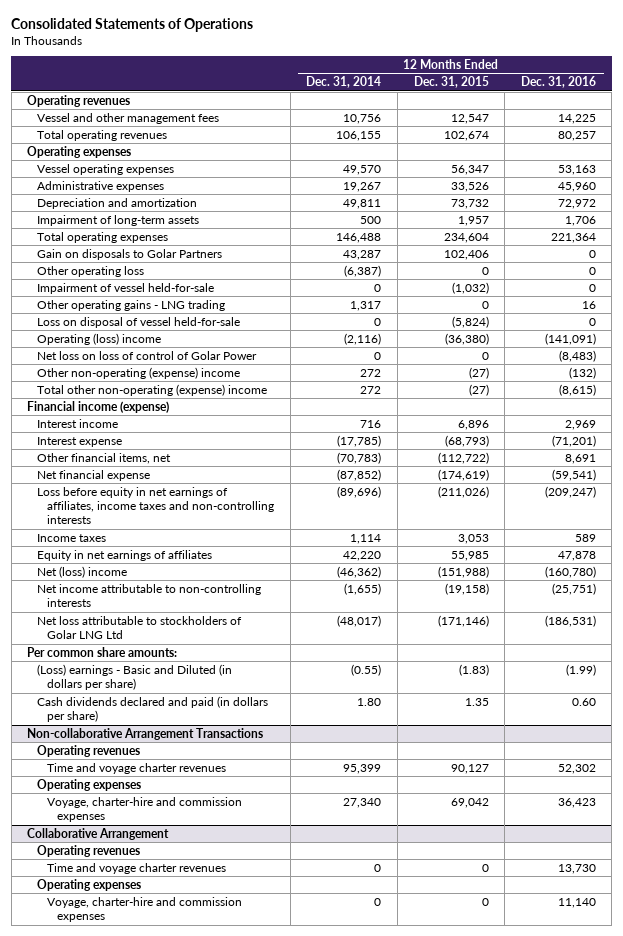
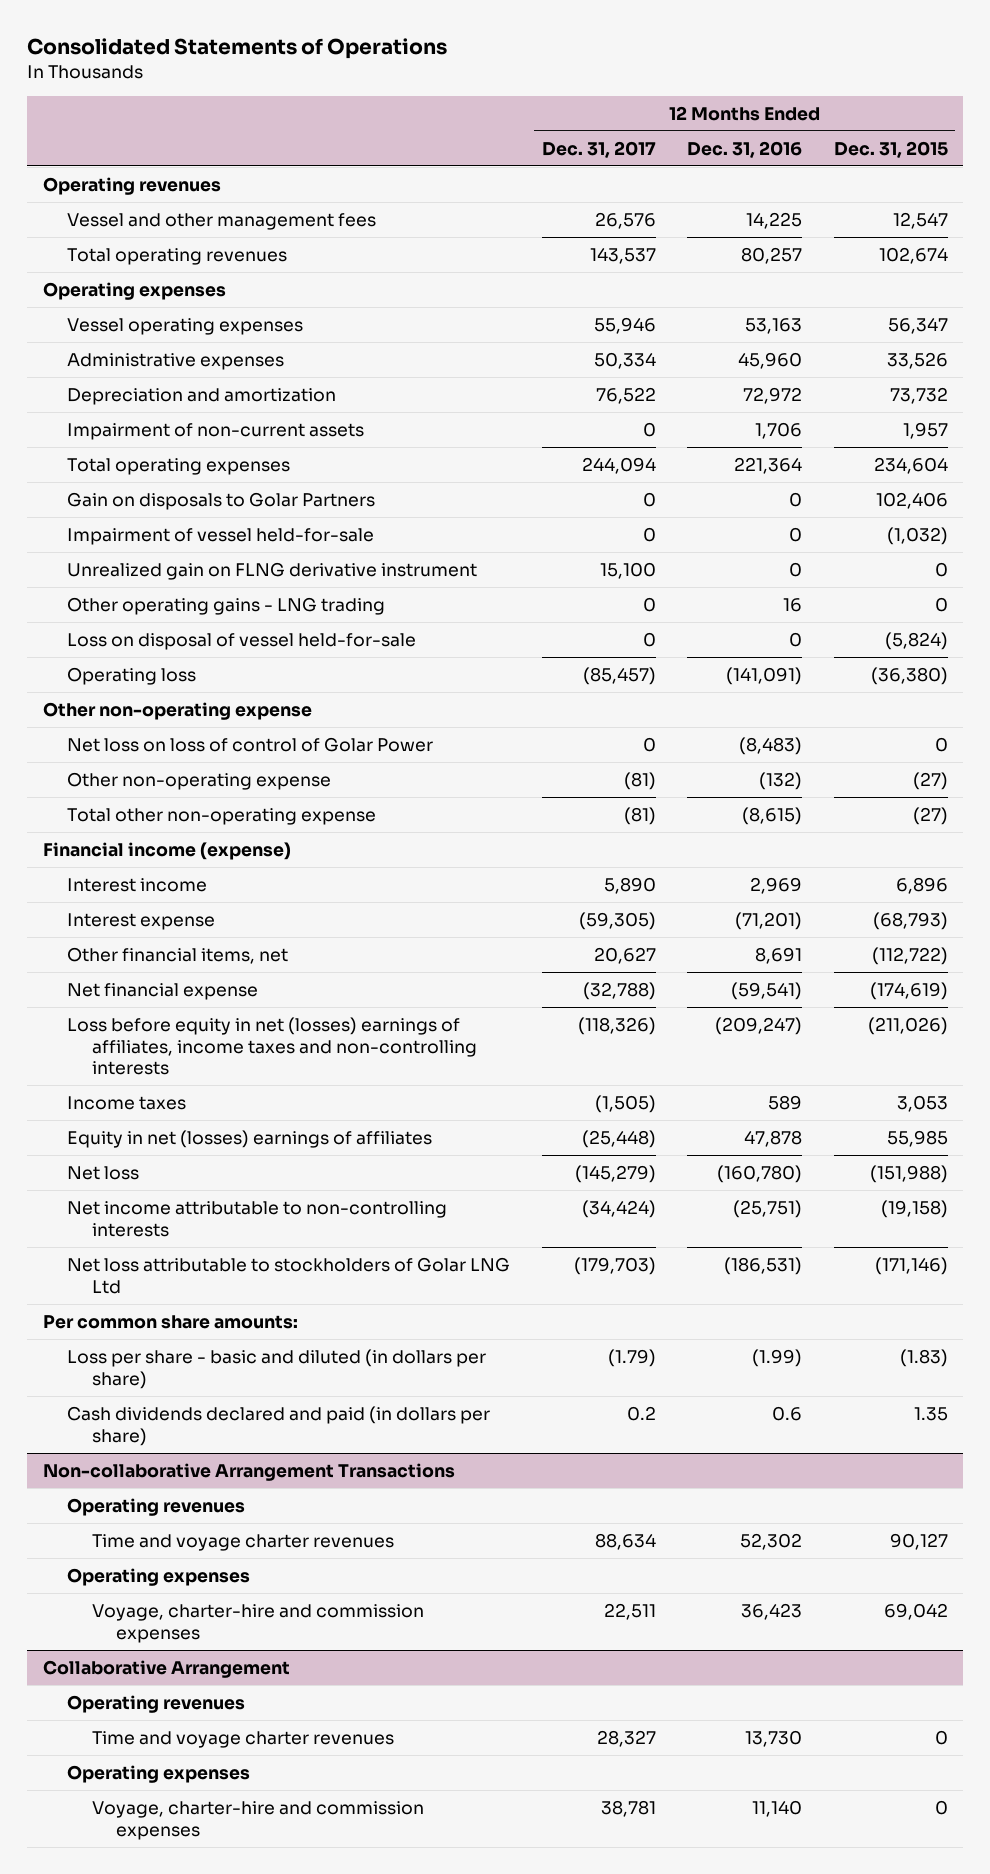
[306,76,382,89] Dec. 31, 2014 -> none
none -> [541,140,656,158] Dec. 31, 2017
[37,214,200,226] Impairment of long-term assets -> [67,422,365,440] Impairment of non-current assets
[37,265,145,277] Other operating loss -> none
none -> [67,561,478,580] Unrealized gain on FLNG derivative instrument
[37,332,162,345] Operating (loss) income -> [67,666,197,685] Operating loss
none -> [42,701,312,720] Other non-operating expense
[37,366,241,379] Other non-operating (expense) income -> [67,771,332,790] Other non-operating expense
[37,383,268,396] Total other non-operating (expense) income -> [67,807,377,825] Total other non-operating expense
[37,486,275,525] Loss before equity in net earnings of affiliates, income taxes and non-controlling interests -> [67,1016,477,1076] Loss before equity in net (losses) earnings of affiliates, income taxes and non-controlling interests
[37,549,213,561] Equity in net earnings of affiliates -> [67,1129,433,1148] Equity in net (losses) earnings of affiliates
[37,565,128,578] Net (loss) income -> [67,1165,140,1180] Net loss
[37,663,233,691] (Loss) earnings - Basic and Diluted (in dollars per share) -> [67,1348,487,1389] Loss per share - basic and diluted (in dollars per share)
[571,697,596,706] 0.60 -> [772,1405,803,1421] 0.6

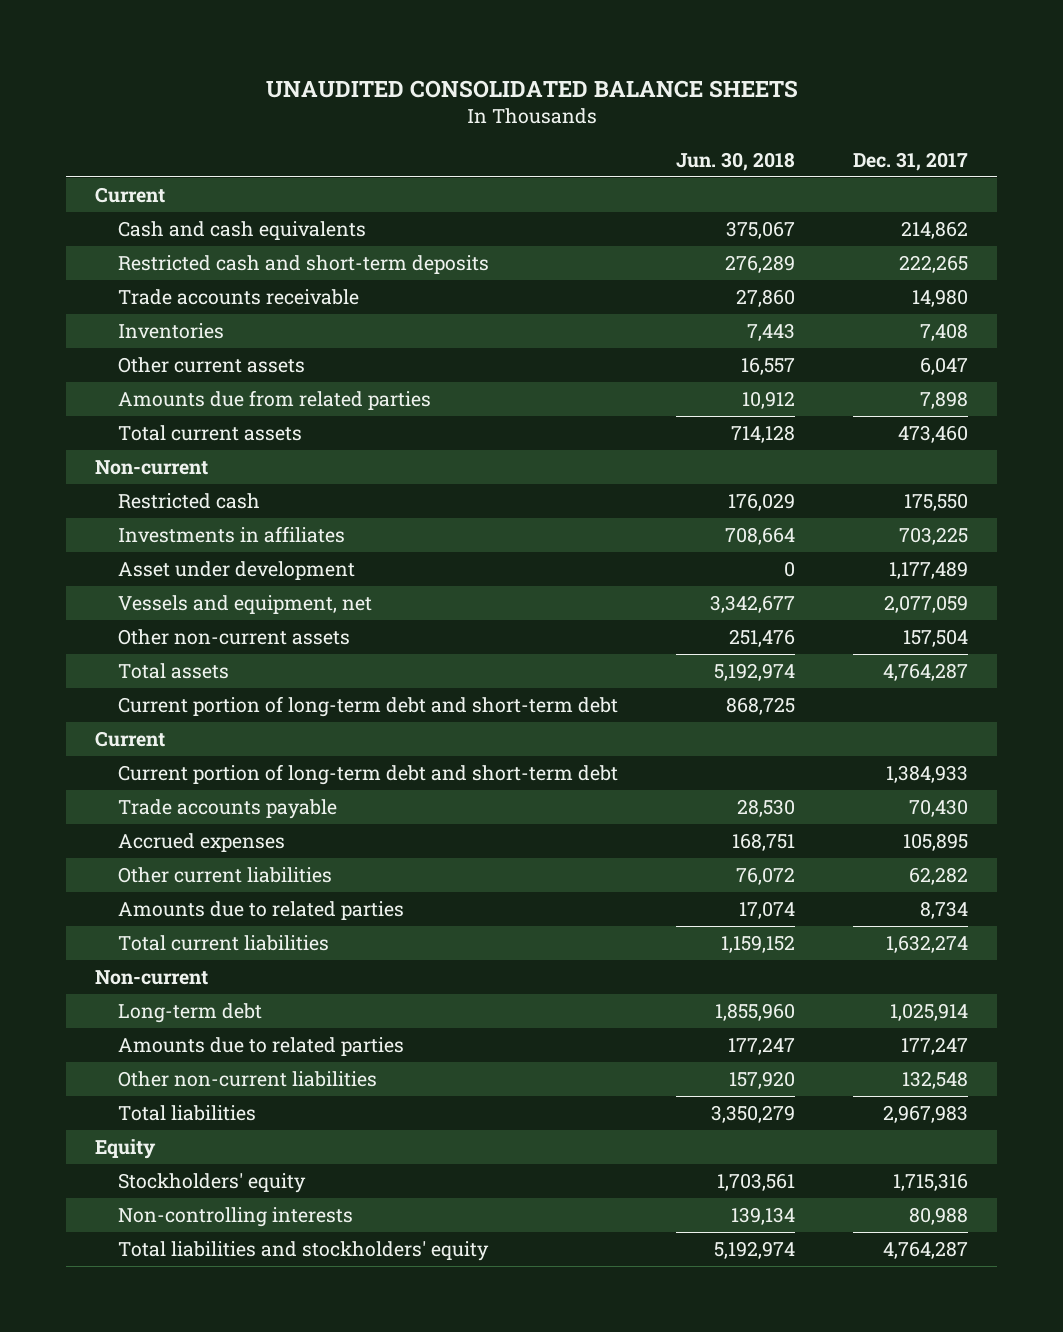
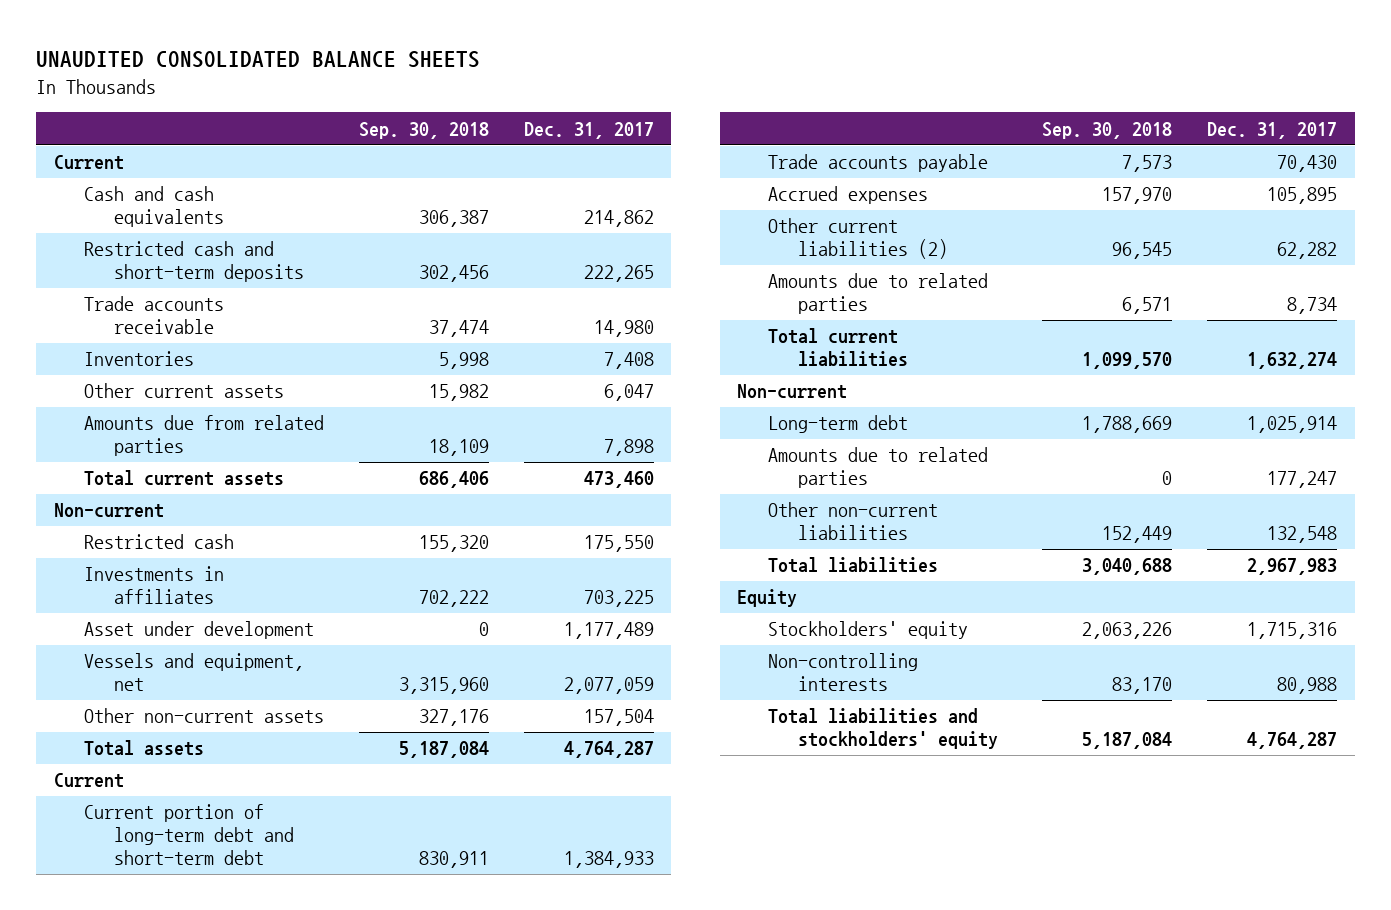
[676,151,796,171] Jun. 30, 2018 -> none
none -> [358,121,489,139] Sep. 30, 2018
[118,696,619,718] Current portion of long-term debt and short-term debt -> none
[118,867,333,884] Other current liabilities -> [767,218,948,260] Other current liabilities (2)

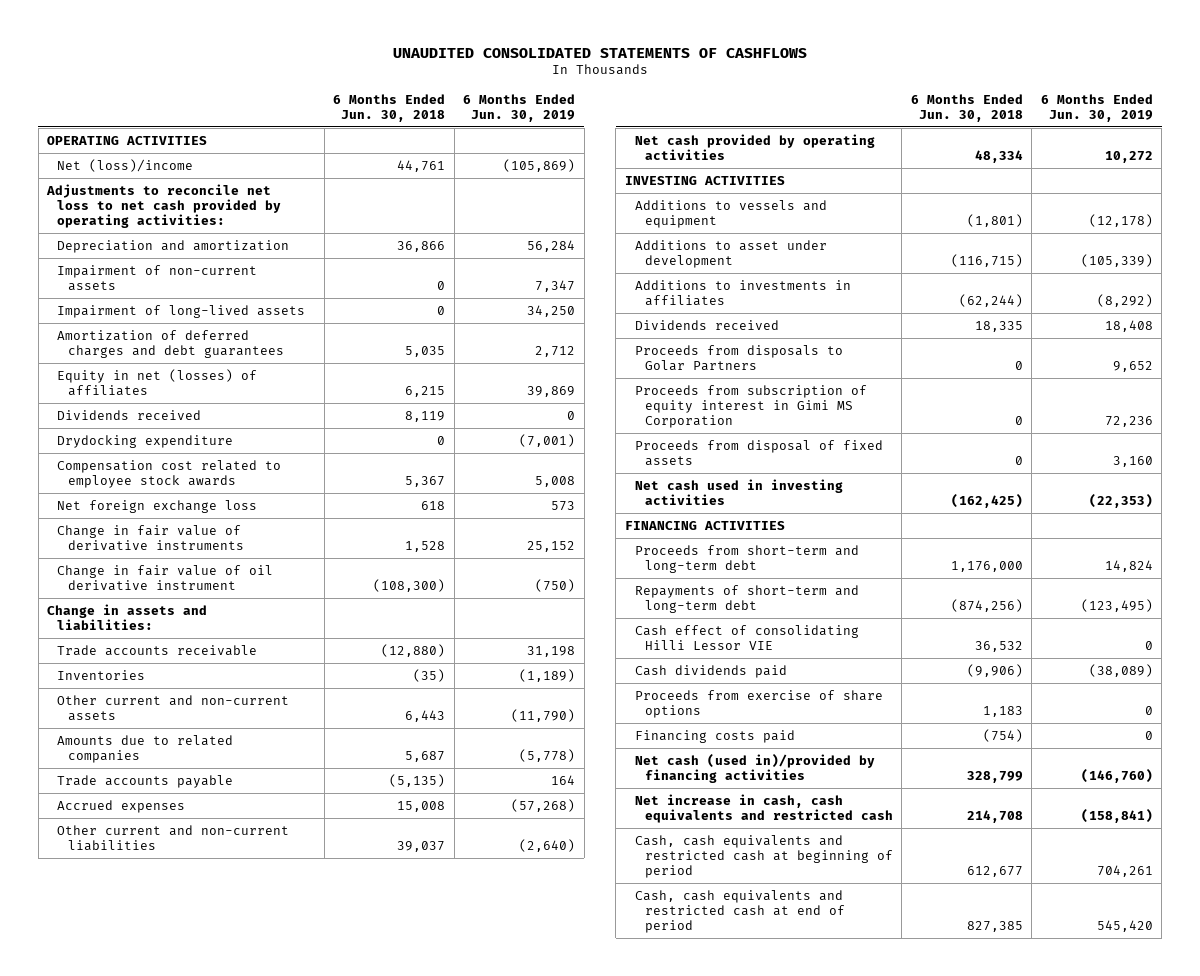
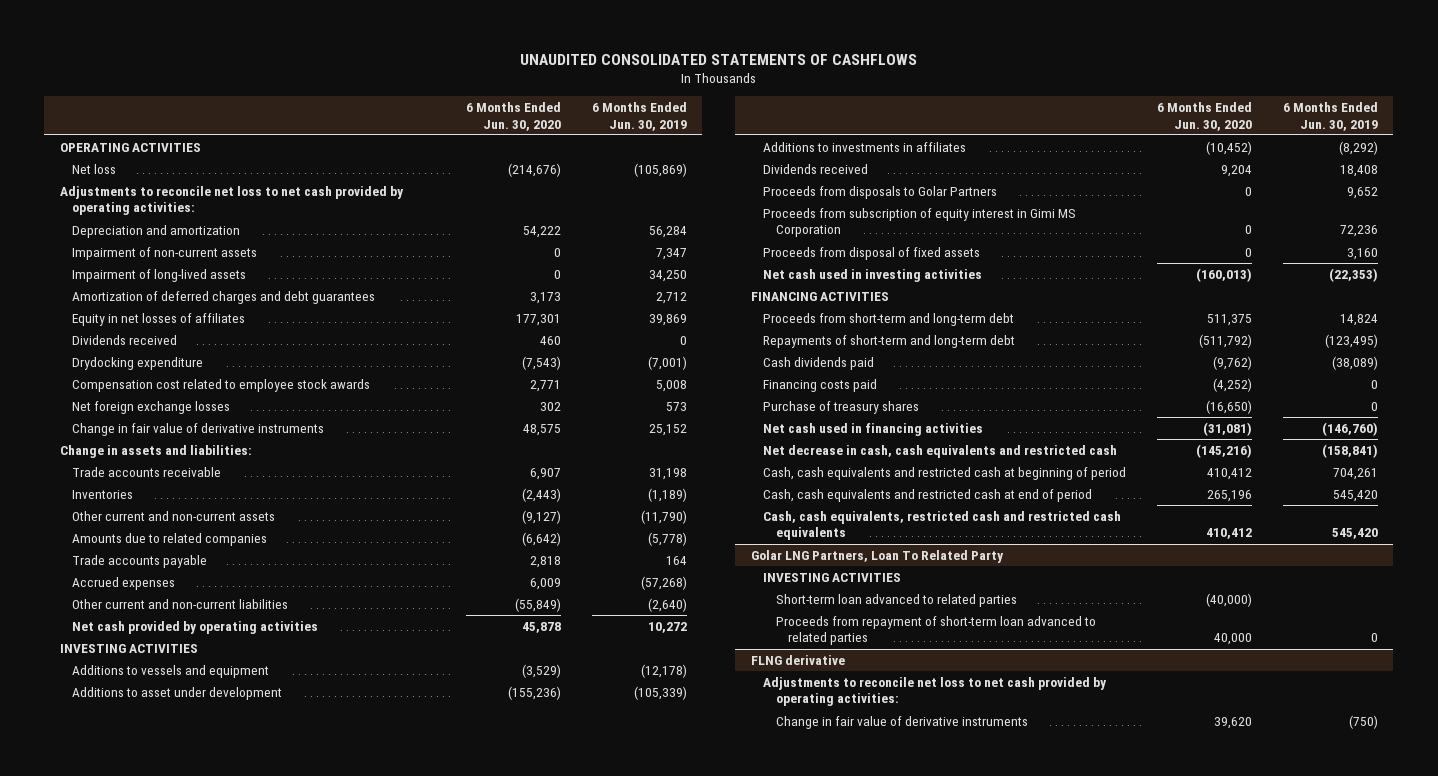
[333,93,446,122] 6 Months Ended Jun. 30, 2018 -> none
none -> [466,101,562,131] 6 Months Ended Jun. 30, 2020
[57,158,194,172] Net (loss)/income -> [72,163,117,174] Net loss
[57,368,258,396] Equity in net (losses) of affiliates -> [72,312,246,326] Equity in net losses of affiliates
[57,499,258,513] Net foreign exchange loss -> [72,400,231,414] Net foreign exchange losses
[57,564,274,591] Change in fair value of oil derivative instrument -> none
[634,624,859,650] Cash effect of consolidating Hilli Lessor VIE -> none
[634,689,883,718] Proceeds from exercise of share options -> none
none -> [763,400,920,414] Purchase of treasury shares
[634,753,875,783] Net cash (used in)/provided by financing activities -> [763,422,984,436] Net cash used in financing activities
[634,793,893,823] Net increase in cash, cash equivalents and restricted cash -> [763,444,1118,458] Net decrease in cash, cash equivalents and restricted cash
none -> [763,510,1122,541] Cash, cash equivalents, restricted cash and restricted cash equivalents
none -> [750,549,1004,563] Golar LNG Partners, Loan To Related Party
none -> [763,572,902,582] INVESTING ACTIVITIES
none -> [775,593,1017,607] Short-term loan advanced to related parties
none -> [775,615,1096,646] Proceeds from repayment of short-term loan advanced to related parties
none -> [750,654,845,665] FLNG derivative
none -> [763,676,1108,707] Adjustments to reconcile net loss to net cash provided by operating activities:
none -> [775,715,1028,729] Change in fair value of derivative instruments

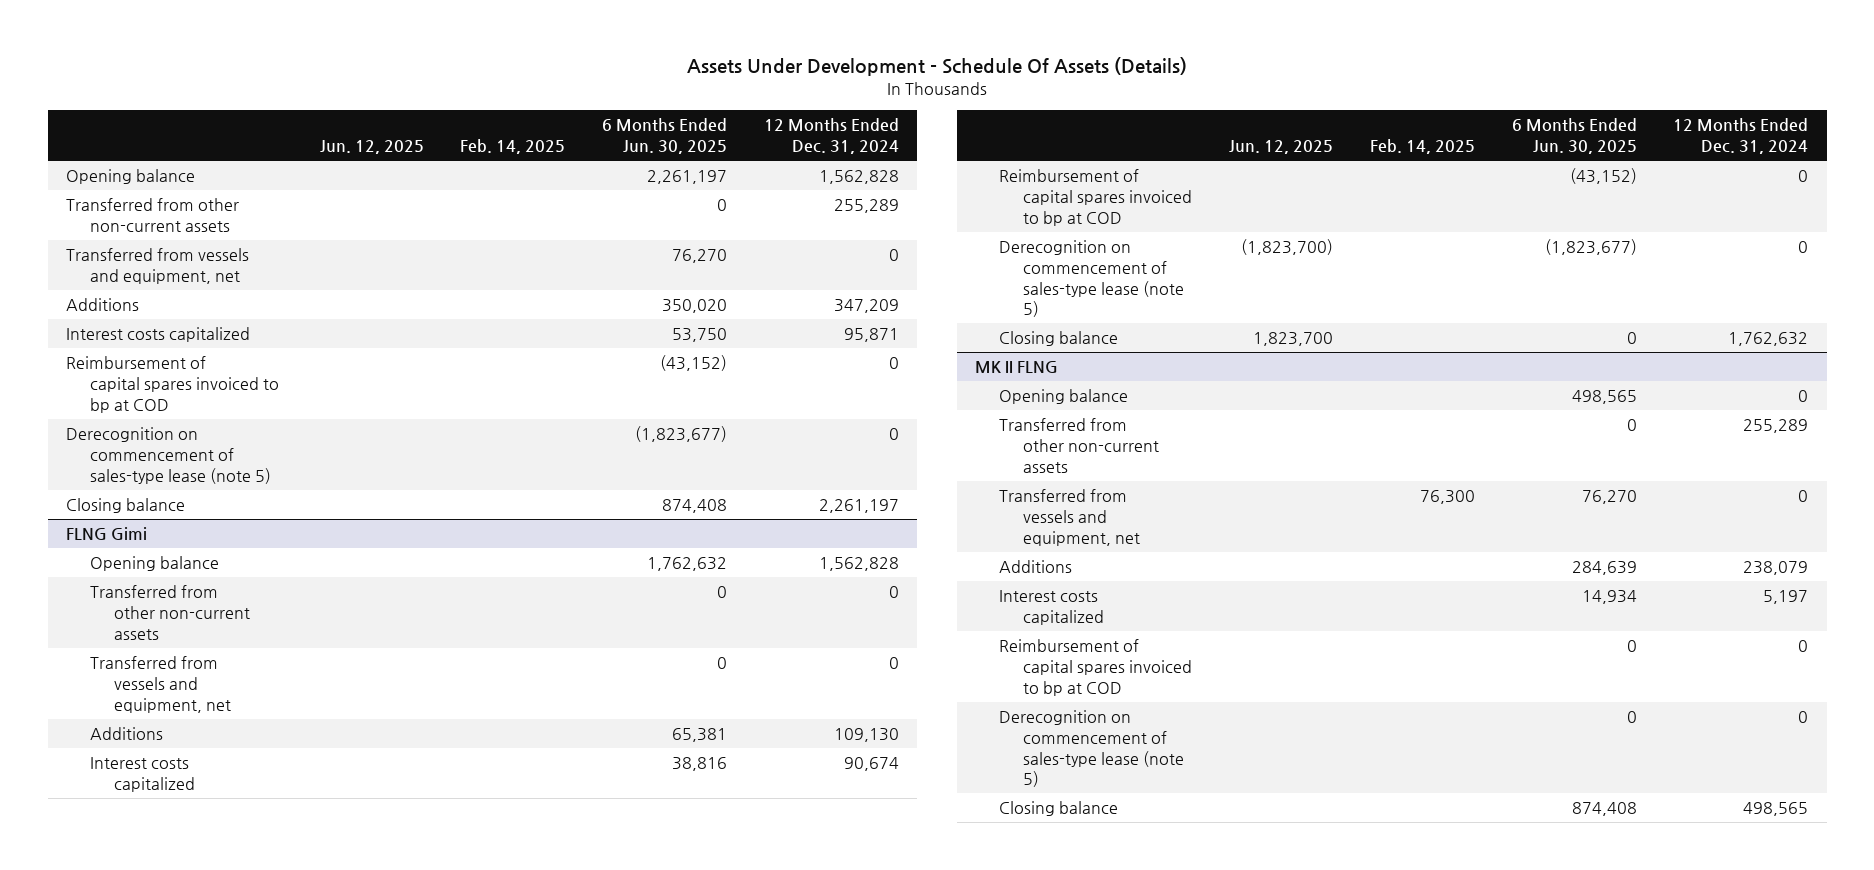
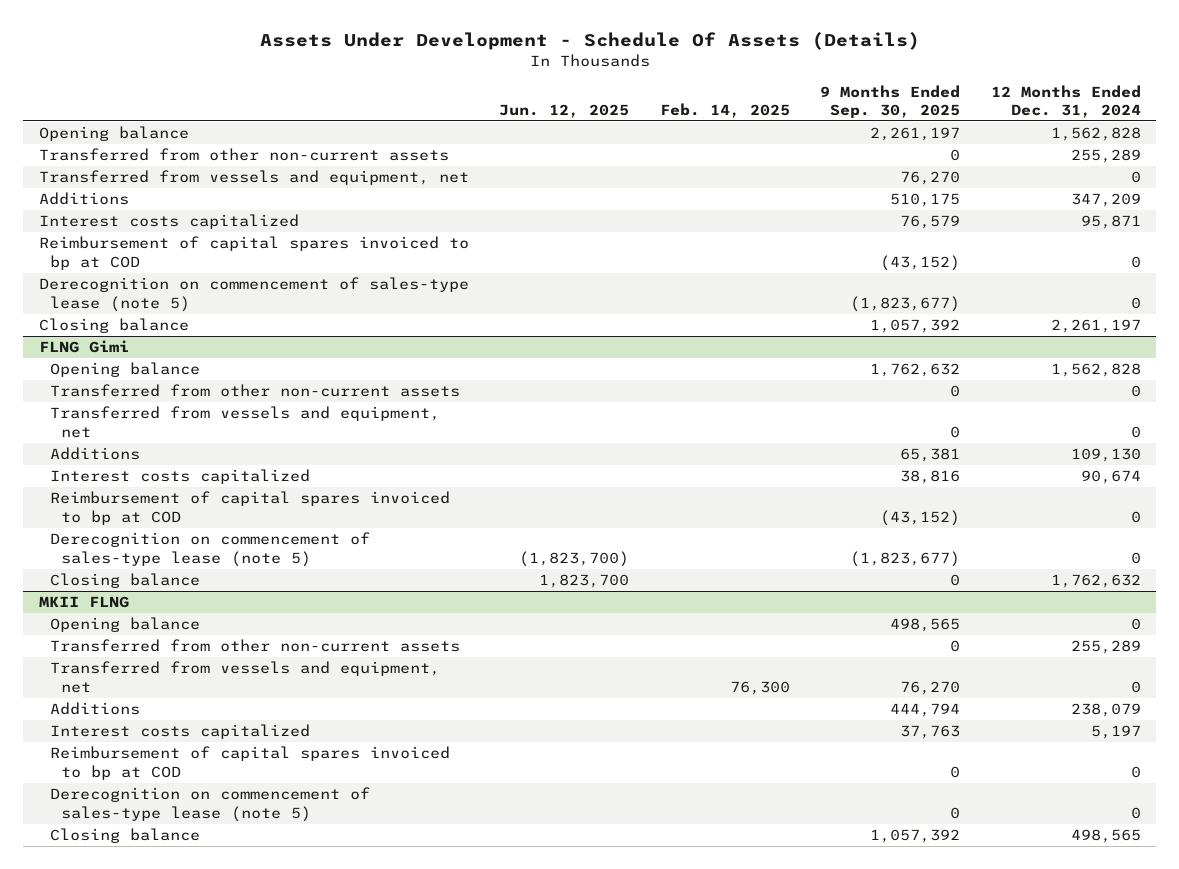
[602,118,728,154] 6 Months Ended Jun. 30, 2025 -> none
none -> [820,84,961,119] 9 Months Ended Sep. 30, 2025
[975,361,1059,374] MK II FLNG -> [38,596,129,609] MKII FLNG

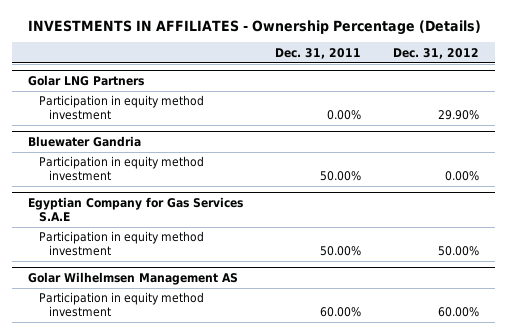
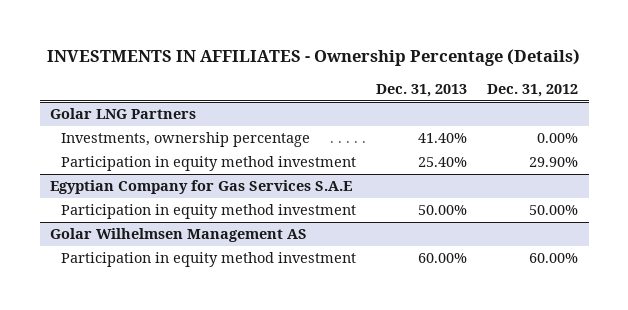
[275,47,362,59] Dec. 31, 2011 -> none
none -> [376,83,468,97] Dec. 31, 2013
none -> [60,132,310,148] Investments, ownership percentage
[28,136,142,148] Bluewater Gandria -> none
[38,156,204,182] Participation in equity method investment -> none

